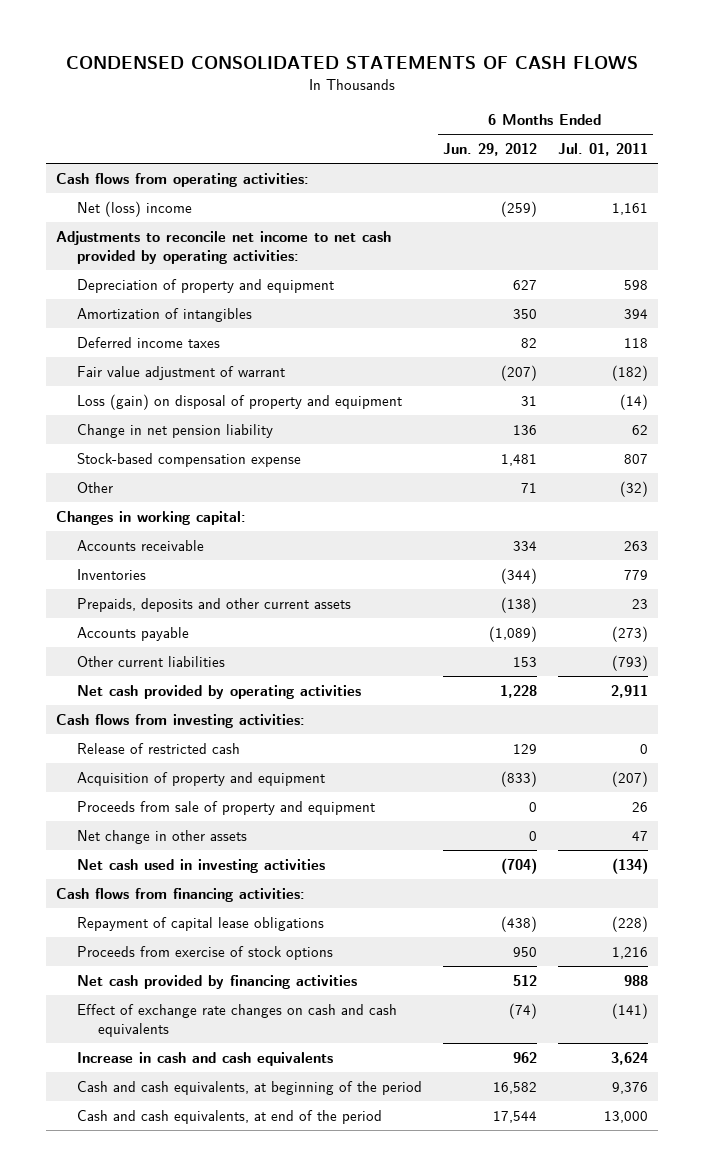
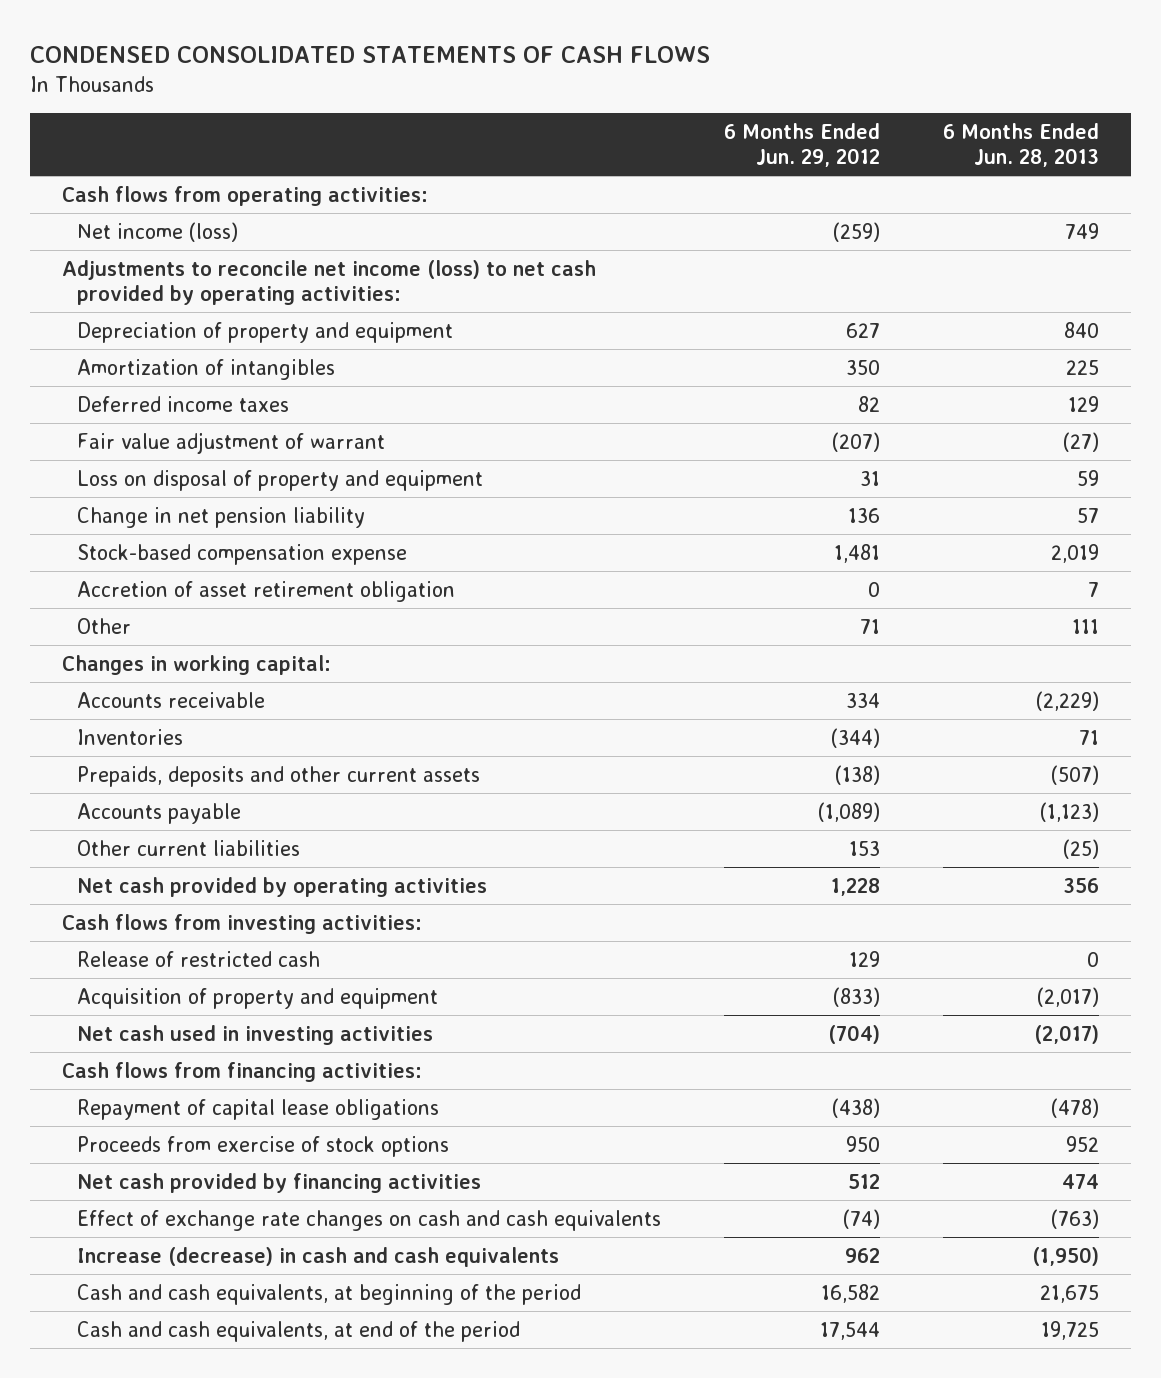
[557,143,648,157] Jul. 01, 2011 -> none
none -> [943,122,1100,167] 6 Months Ended Jun. 28, 2013
[76,200,192,217] Net (loss) income -> [77,221,239,242] Net income (loss)
[55,230,391,265] Adjustments to reconcile net income to net cash provided by operating activities: -> [61,259,596,305] Adjustments to reconcile net income (loss) to net cash provided by operating activities:
[76,393,402,410] Loss (gain) on disposal of property and equipment -> [77,469,484,491] Loss on disposal of property and equipment
none -> [77,580,456,602] Accretion of asset retirement obligation
[76,800,375,815] Proceeds from sale of property and equipment -> none
[76,829,247,844] Net change in other assets -> none
[76,1051,333,1066] Increase in cash and cash equivalents -> [77,1246,560,1267] Increase (decrease) in cash and cash equivalents

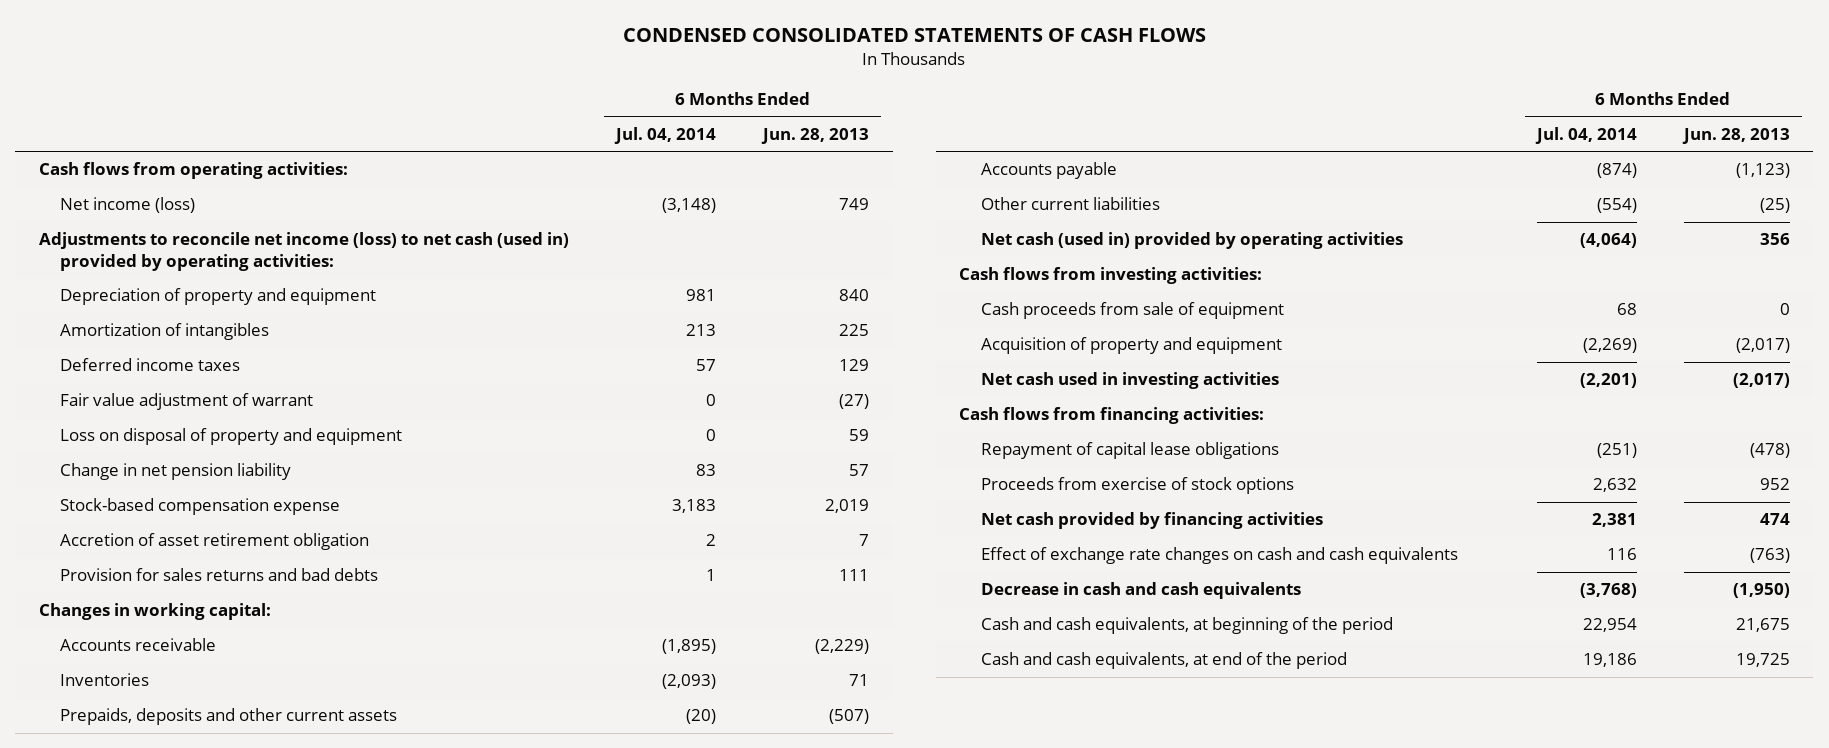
[724,122,881,167] 6 Months Ended Jun. 29, 2012 -> none
none -> [614,126,717,144] Jul. 04, 2014
[61,259,596,305] Adjustments to reconcile net income (loss) to net cash provided by operating activities: -> [39,232,570,271] Adjustments to reconcile net income (loss) to net cash (used in) provided by operating activities:
[77,617,132,634] Other -> [60,568,379,582] Provision for sales returns and bad debts
[77,876,488,897] Net cash provided by operating activities -> [980,232,1403,250] Net cash (used in) provided by operating activities
[77,950,321,967] Release of restricted cash -> none
none -> [980,302,1284,320] Cash proceeds from sale of equipment
[77,1246,560,1267] Increase (decrease) in cash and cash equivalents -> [980,582,1301,600] Decrease in cash and cash equivalents

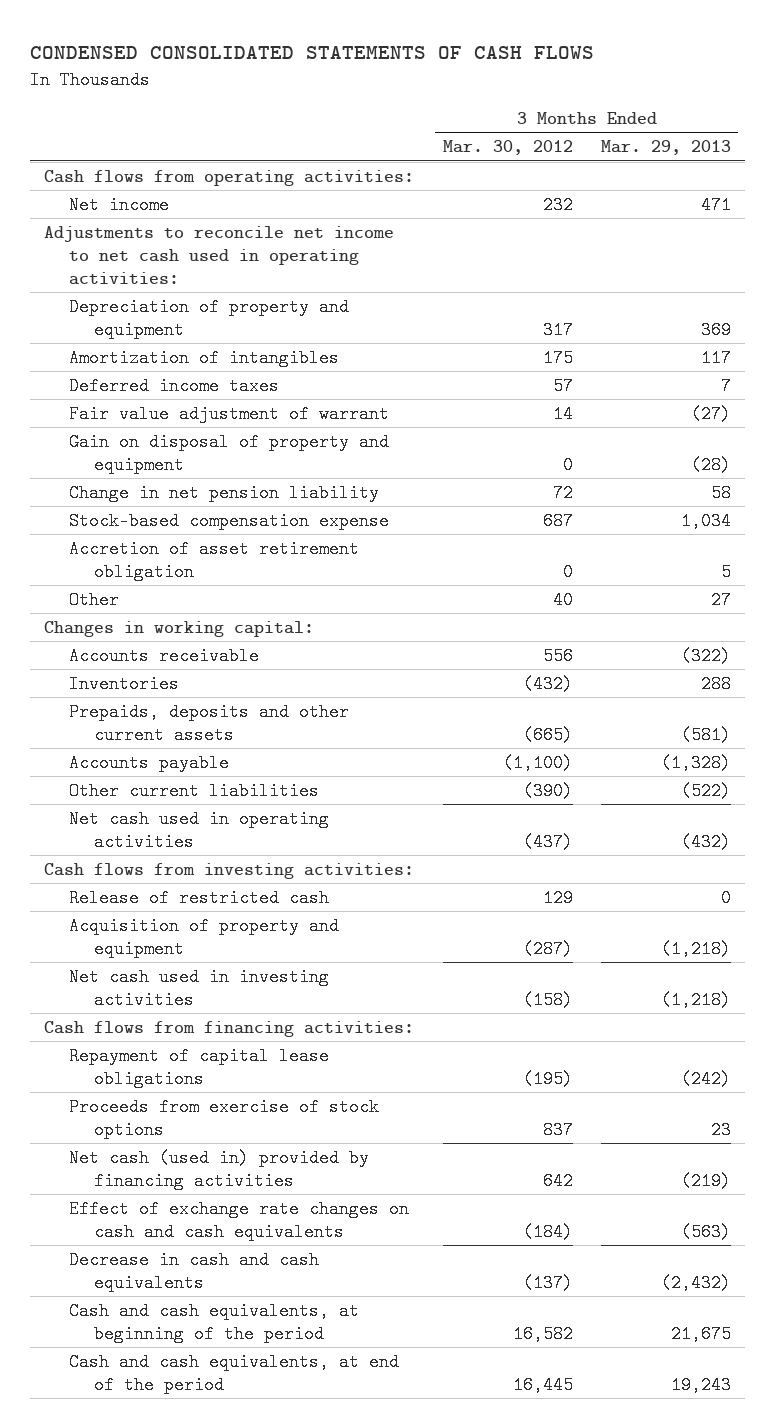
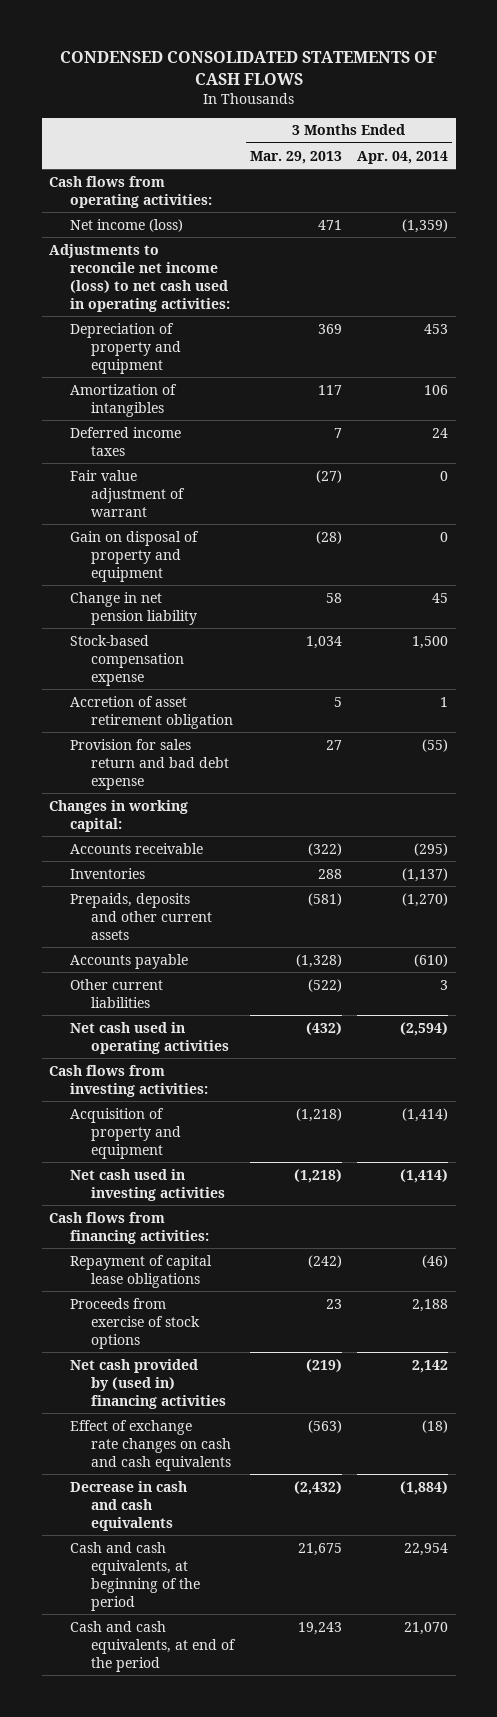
[442,140,573,156] Mar. 30, 2012 -> none
none -> [356,150,448,164] Apr. 04, 2014
[69,195,170,214] Net income -> [70,218,184,232] Net income (loss)
[44,225,395,285] Adjustments to reconcile net income to net cash used in operating activities: -> [49,243,231,312] Adjustments to reconcile net income (loss) to net cash used in operating activities:
[69,590,120,609] Other -> [70,738,230,790] Provision for sales return and bad debt expense
[69,888,330,907] Release of restricted cash -> none
[69,1148,370,1190] Net cash (used in) provided by financing activities -> [70,1358,227,1409] Net cash provided by (used in) financing activities

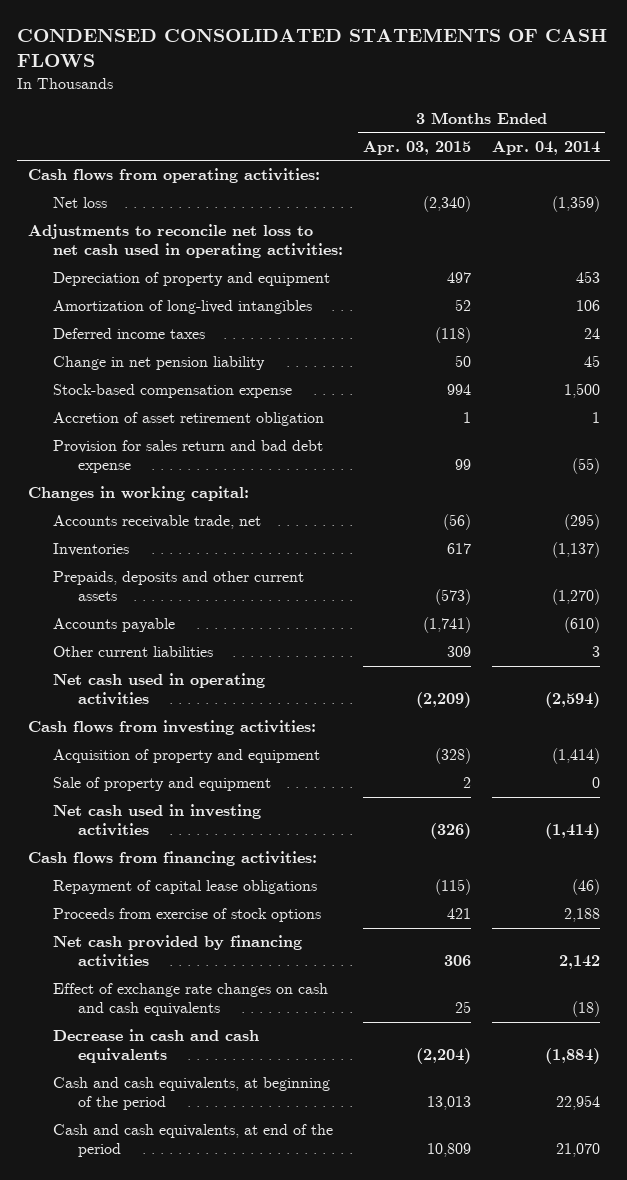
[249,150,342,164] Mar. 29, 2013 -> none
none -> [363,140,472,155] Apr. 03, 2015
[70,218,184,232] Net income (loss) -> [52,197,107,209] Net loss
[49,243,231,312] Adjustments to reconcile net income (loss) to net cash used in operating activities: -> [27,224,343,259] Adjustments to reconcile net loss to net cash used in operating activities:
[70,383,178,417] Amortization of intangibles -> [52,300,312,315] Amortization of long-lived intangibles
[70,469,186,517] Fair value adjustment of warrant -> none
[70,530,200,582] Gain on disposal of property and equipment -> none
[70,842,204,854] Accounts receivable -> [52,515,261,530] Accounts receivable trade, net
none -> [52,777,271,792] Sale of property and equipment
[70,1358,227,1409] Net cash provided by (used in) financing activities -> [52,935,302,968] Net cash provided by financing activities

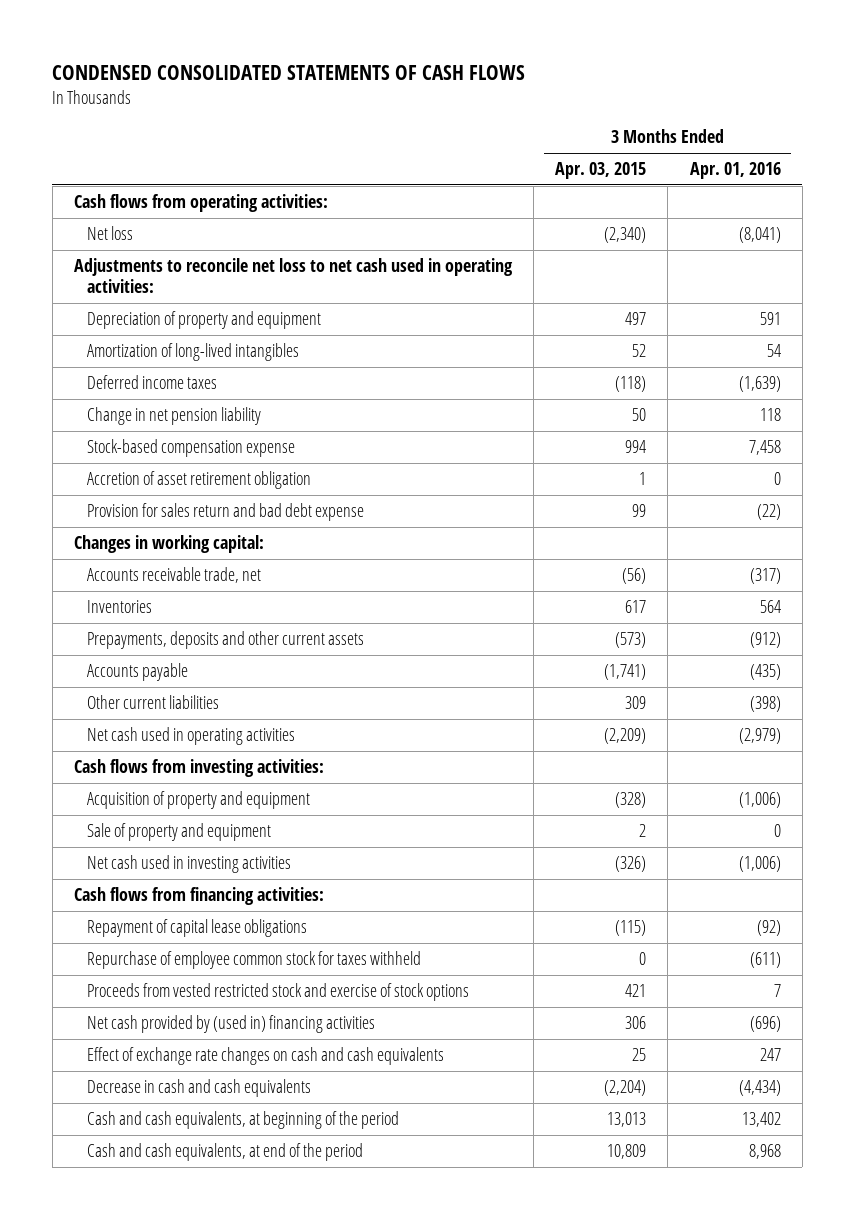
[491,140,600,155] Apr. 04, 2014 -> none
none -> [689,162,781,180] Apr. 01, 2016
[52,571,304,602] Prepaids, deposits and other current assets -> [86,631,364,650] Prepayments, deposits and other current assets
none -> [86,951,421,970] Repurchase of employee common stock for taxes withheld
[52,908,321,923] Proceeds from exercise of stock options -> [86,983,469,1002] Proceeds from vested restricted stock and exercise of stock options
[52,935,302,968] Net cash provided by financing activities -> [86,1015,375,1034] Net cash provided by (used in) financing activities

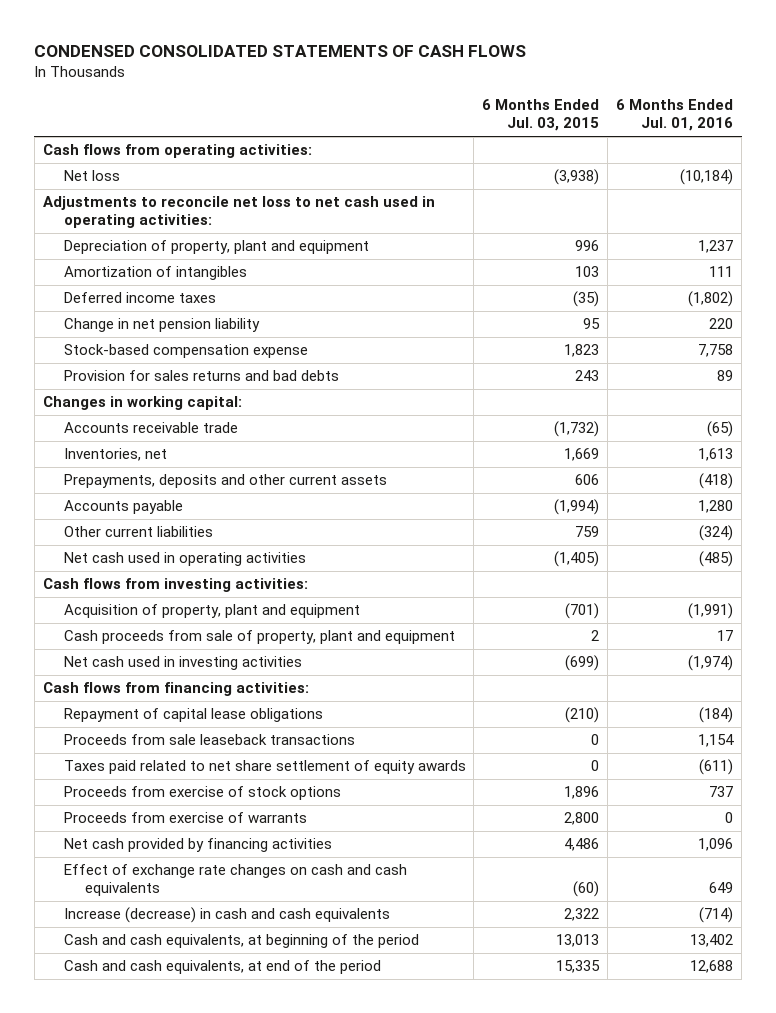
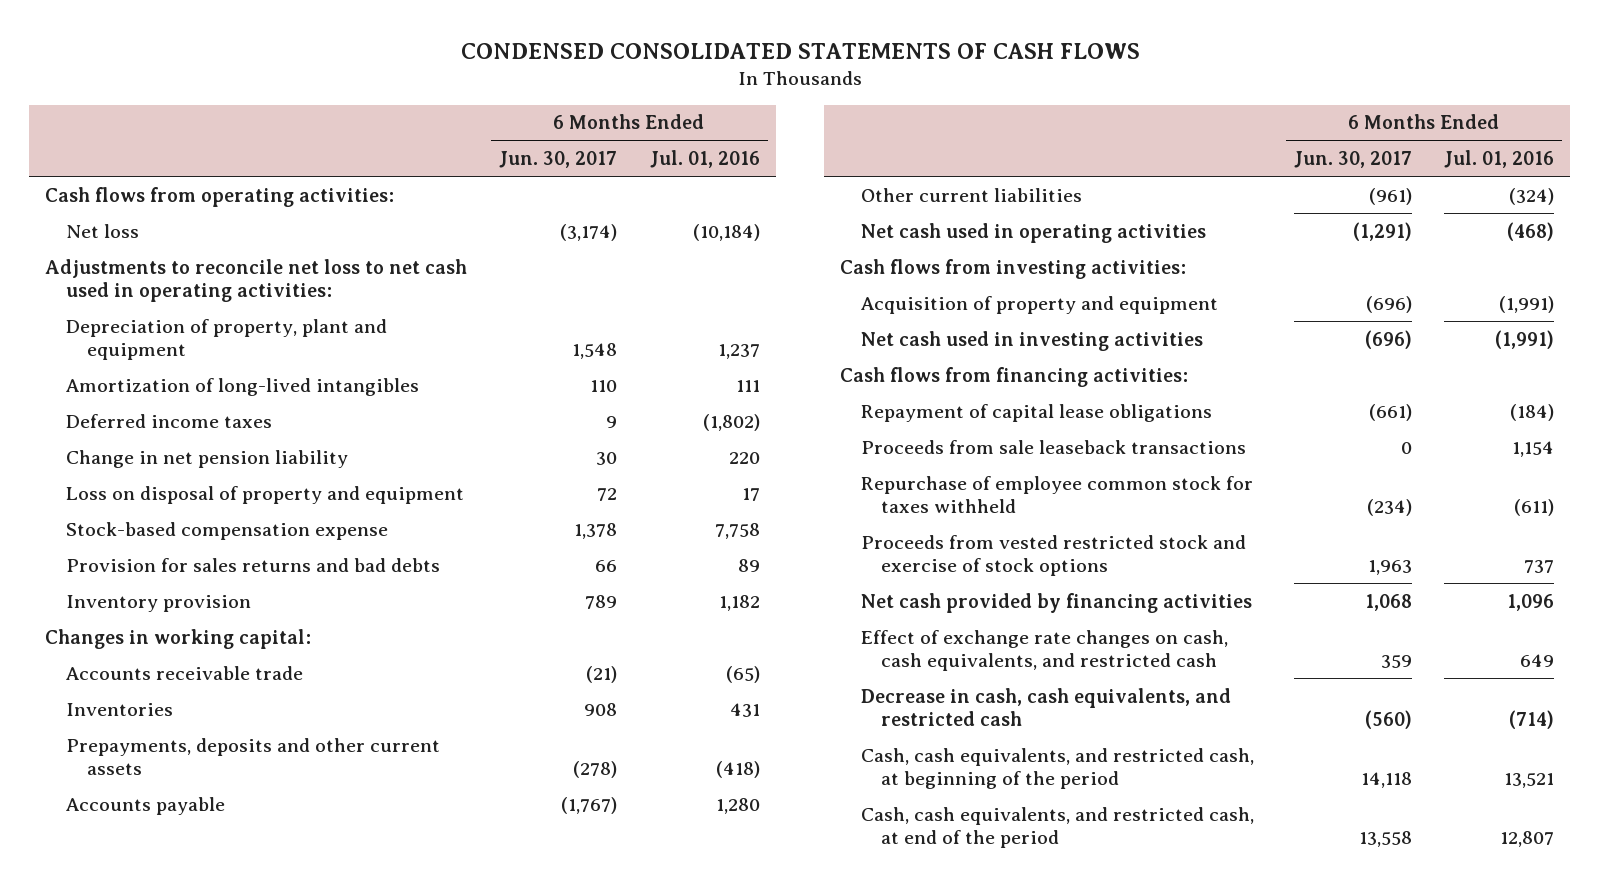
[482,99,600,132] 6 Months Ended Jul. 03, 2015 -> none
none -> [499,151,618,169] Jun. 30, 2017
[63,266,247,281] Amortization of intangibles -> [65,377,419,396] Amortization of long-lived intangibles
none -> [65,485,464,504] Loss on disposal of property and equipment
none -> [65,594,251,612] Inventory provision
[63,448,167,462] Inventories, net -> [65,702,173,716] Inventories
[698,448,734,462] 1,613 -> [729,702,760,717] 431
[699,551,734,568] (485) -> [1507,221,1555,241] (468)
[63,630,455,645] Cash proceeds from sale of property, plant and equipment -> none
[63,604,360,619] Acquisition of property, plant and equipment -> [860,295,1218,314] Acquisition of property and equipment
[688,655,734,672] (1,974) -> [1495,329,1555,349] (1,991)
[63,812,307,824] Proceeds from exercise of warrants -> none
[63,760,466,775] Taxes paid related to net share settlement of equity awards -> [860,475,1253,514] Repurchase of employee common stock for taxes withheld
[63,786,341,801] Proceeds from exercise of stock options -> [860,534,1246,577] Proceeds from vested restricted stock and exercise of stock options
[63,864,407,897] Effect of exchange rate changes on cash and cash equivalents -> [860,629,1228,672] Effect of exchange rate changes on cash, cash equivalents, and restricted cash
[63,907,390,924] Increase (decrease) in cash and cash equivalents -> [860,687,1231,727] Decrease in cash, cash equivalents, and restricted cash
[63,934,419,949] Cash and cash equivalents, at beginning of the period -> [860,747,1254,790] Cash, cash equivalents, and restricted cash, at beginning of the period
[690,934,734,948] 13,402 -> [1504,773,1555,789] 13,521
[63,960,381,975] Cash and cash equivalents, at end of the period -> [860,806,1254,849] Cash, cash equivalents, and restricted cash, at end of the period
[690,960,734,974] 12,688 -> [1500,831,1555,848] 12,807

